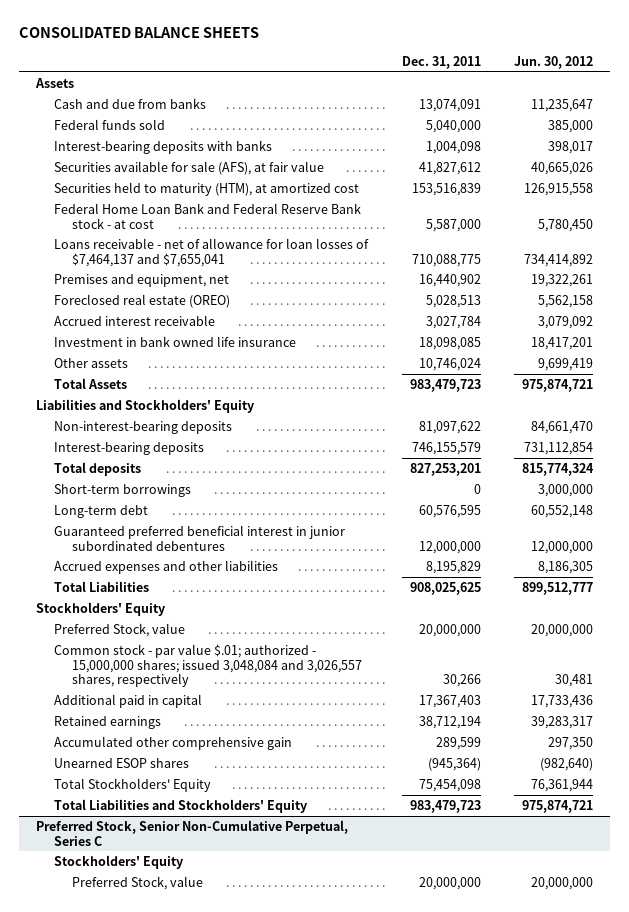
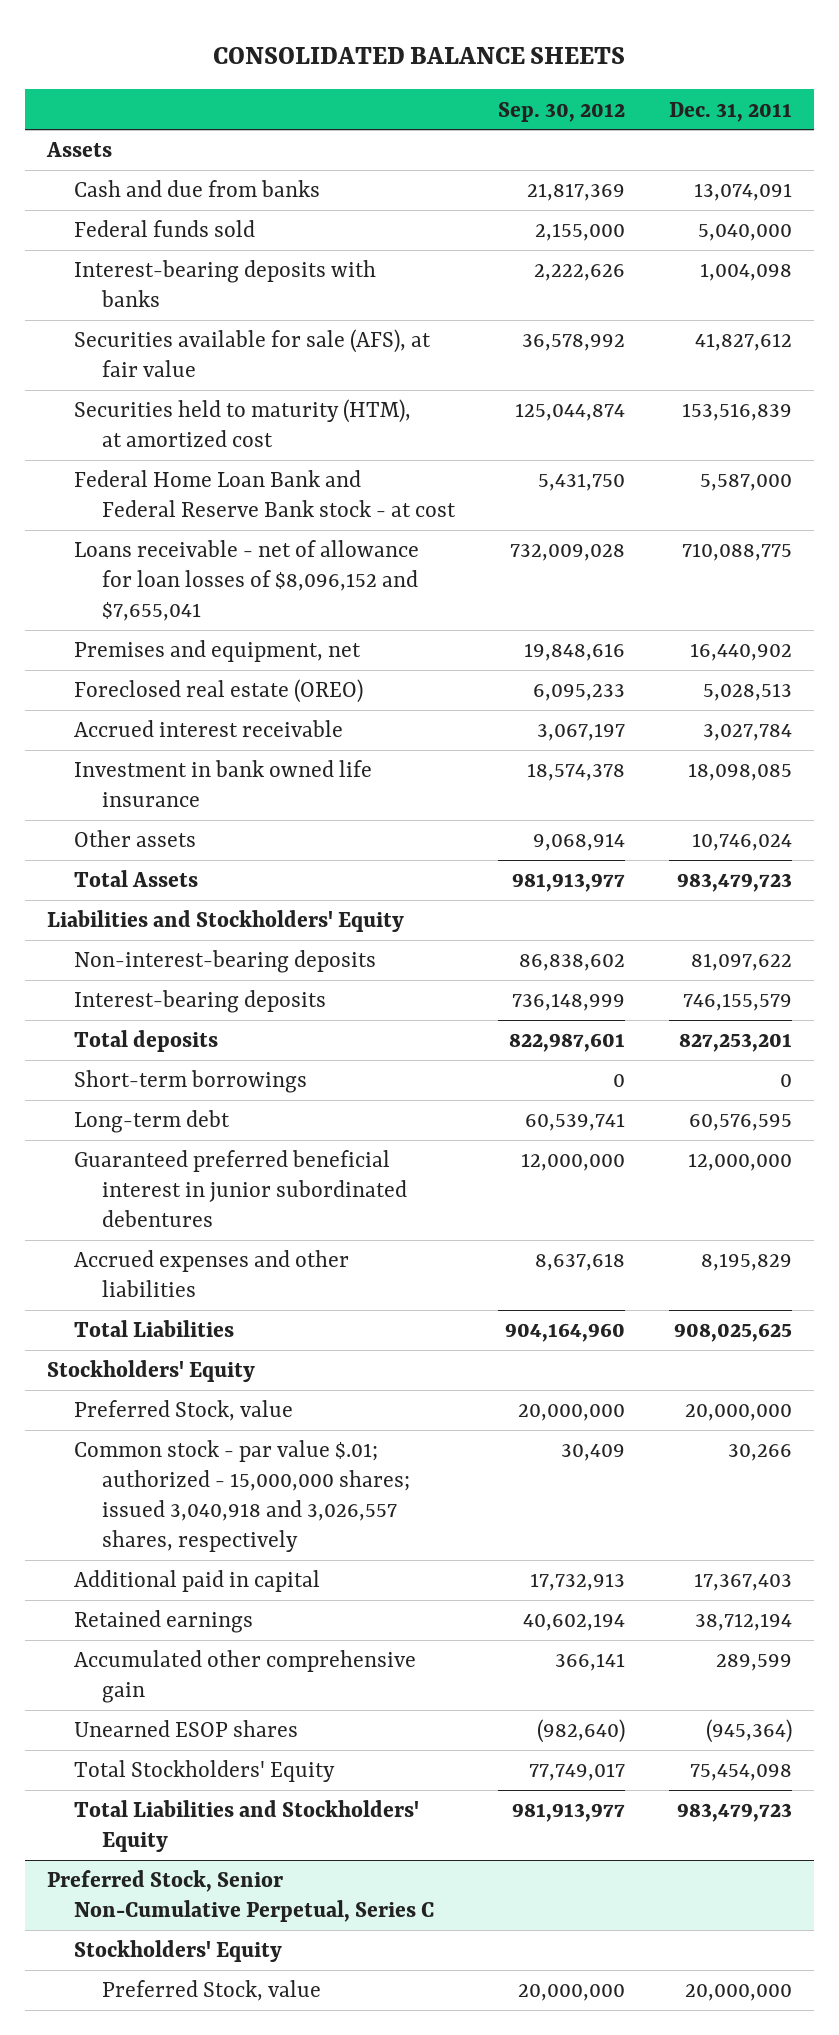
[514,56,594,70] Jun. 30, 2012 -> none
none -> [498,101,626,122] Sep. 30, 2012
[53,237,369,267] Loans receivable - net of allowance for loan losses of $7,464,137 and $7,655,041 -> [74,540,420,621] Loans receivable - net of allowance for loan losses of $8,096,152 and $7,655,041
[53,643,363,688] Common stock - par value $.01; authorized - 15,000,000 shares; issued 3,048,084 and 3,026,557 shares, respectively -> [74,1440,410,1552] Common stock - par value $.01; authorized - 15,000,000 shares; issued 3,040,918 and 3,026,557 shares, respectively

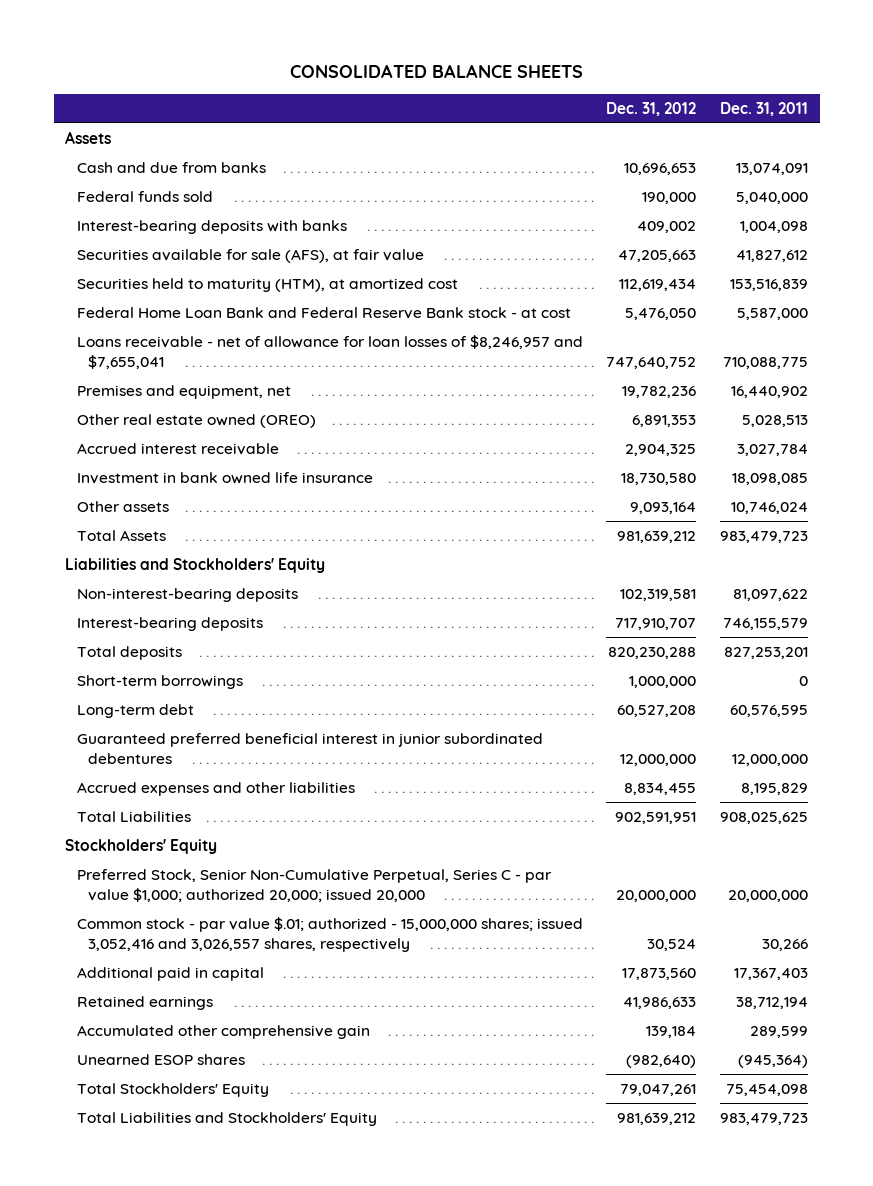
[498,101,626,122] Sep. 30, 2012 -> none
none -> [606,101,697,116] Dec. 31, 2012
[74,540,420,621] Loans receivable - net of allowance for loan losses of $8,096,152 and $7,655,041 -> [76,335,583,370] Loans receivable - net of allowance for loan losses of $8,246,957 and $7,655,041
[74,679,364,704] Foreclosed real estate (OREO) -> [76,414,316,429] Other real estate owned (OREO)
[74,1400,294,1422] Preferred Stock, value -> [76,869,552,903] Preferred Stock, Senior Non-Cumulative Perpetual, Series C - par value $1,000; authorized 20,000; issued 20,000
[74,1440,410,1552] Common stock - par value $.01; authorized - 15,000,000 shares; issued 3,040,918 and 3,026,557 shares, respectively -> [76,917,583,953] Common stock - par value $.01; authorized - 15,000,000 shares; issued 3,052,416 and 3,026,557 shares, respectively
[46,1870,435,1923] Preferred Stock, Senior Non-Cumulative Perpetual, Series C -> none
[74,1940,283,1963] Stockholders' Equity -> none
[101,1980,321,2002] Preferred Stock, value -> none

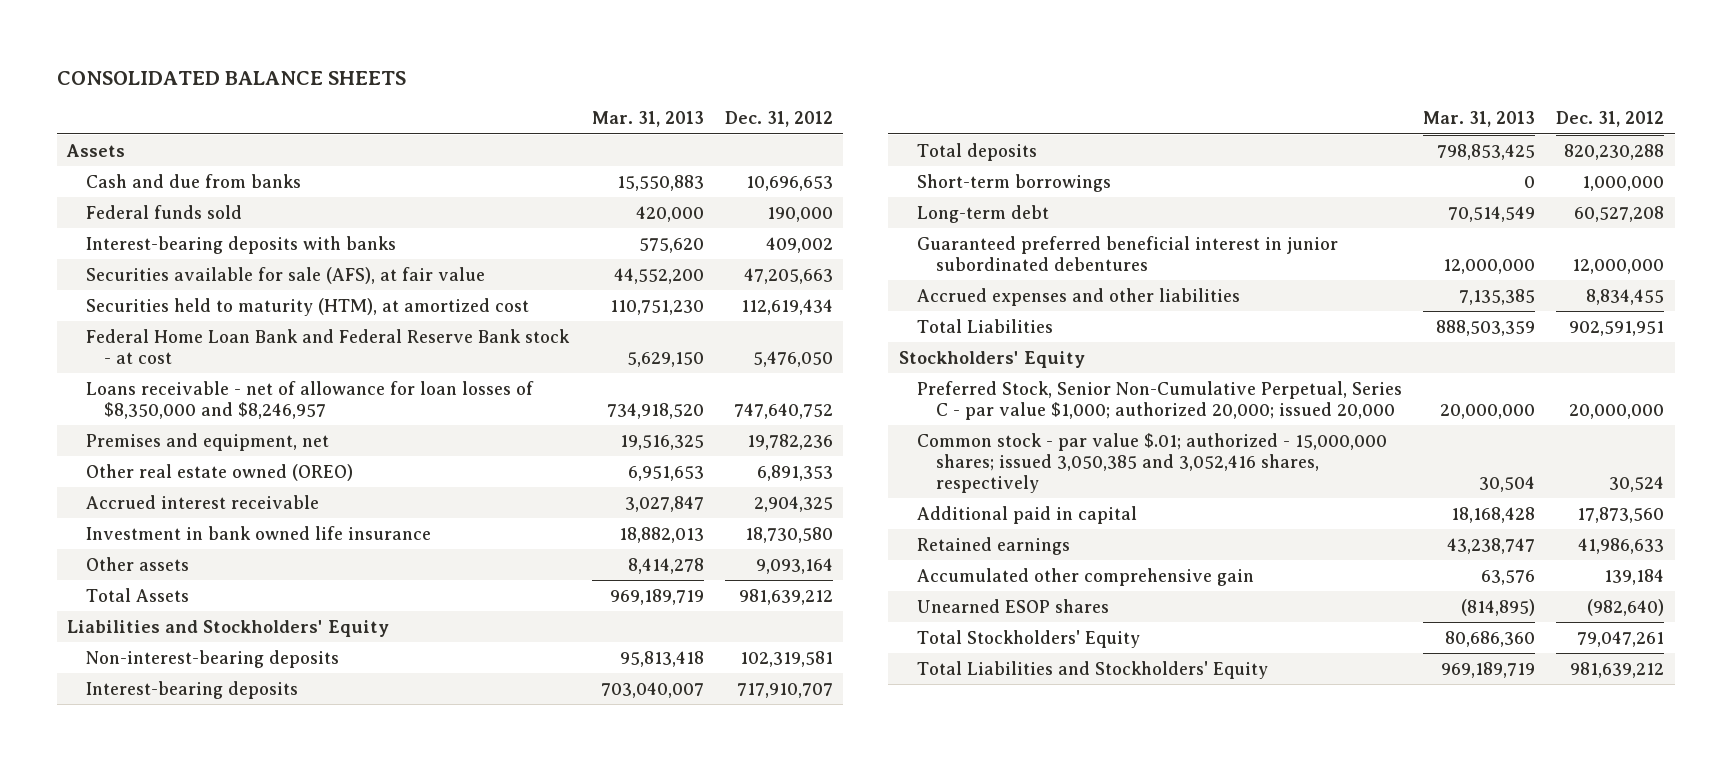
[719,101,808,116] Dec. 31, 2011 -> none
none -> [591,111,704,128] Mar. 31, 2013
[76,335,583,370] Loans receivable - net of allowance for loan losses of $8,246,957 and $7,655,041 -> [85,380,534,419] Loans receivable - net of allowance for loan losses of $8,350,000 and $8,246,957
[76,917,583,953] Common stock - par value $.01; authorized - 15,000,000 shares; issued 3,052,416 and 3,026,557 shares, respectively -> [917,432,1388,493] Common stock - par value $.01; authorized - 15,000,000 shares; issued 3,050,385 and 3,052,416 shares, respectively

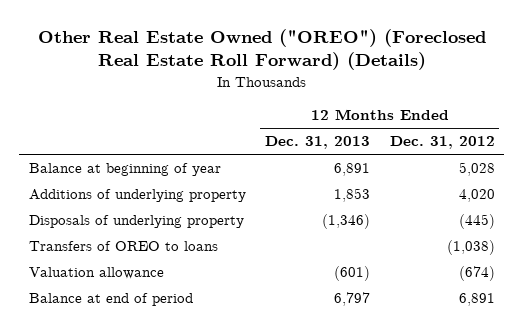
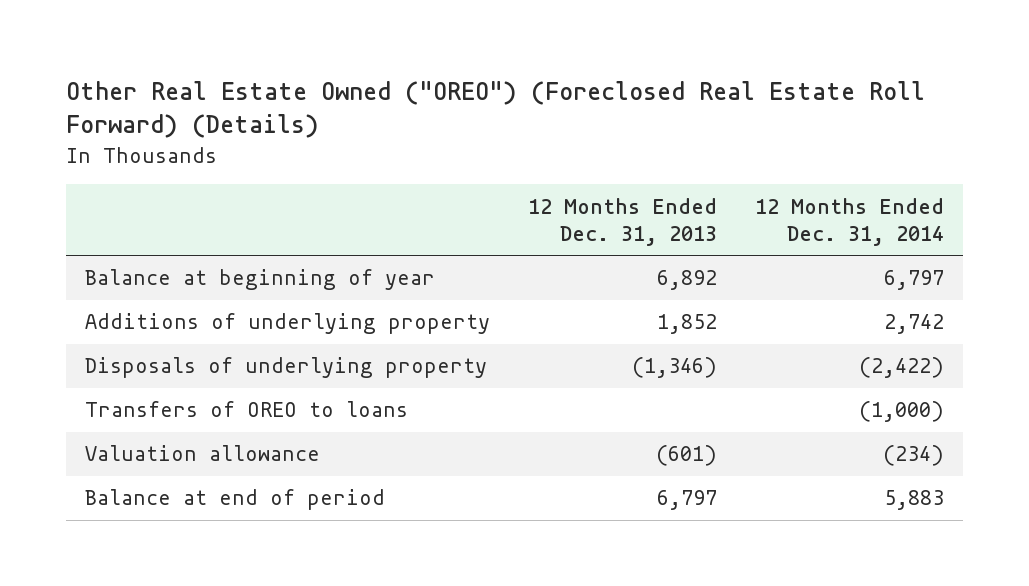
[389,136,495,150] Dec. 31, 2012 -> none
none -> [754,197,944,246] 12 Months Ended Dec. 31, 2014
[334,163,371,177] 6,891 -> [656,270,717,291] 6,892
[334,188,371,203] 1,853 -> [656,314,717,335] 1,852

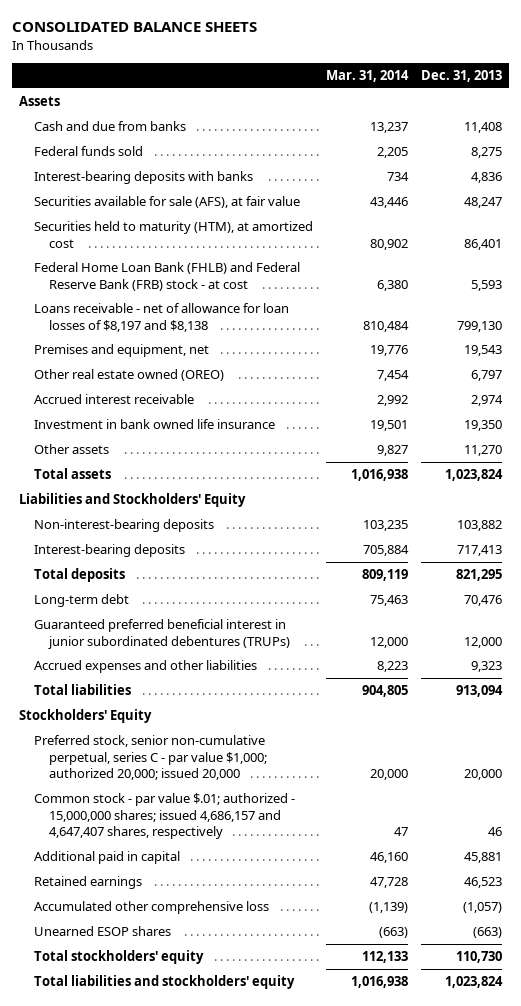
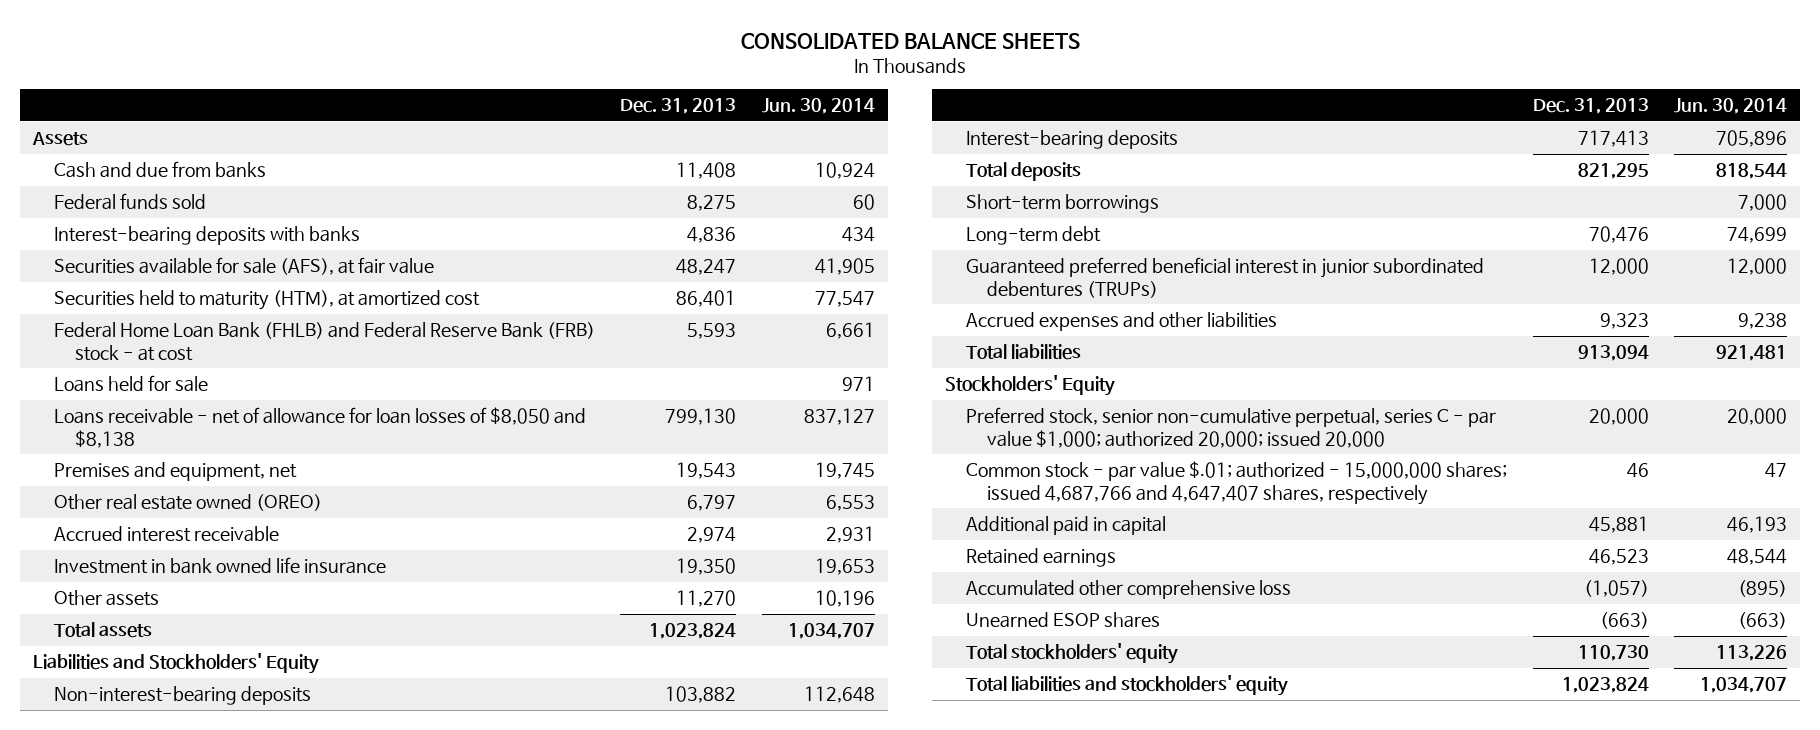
[326,69,410,82] Mar. 31, 2014 -> none
none -> [762,98,876,115] Jun. 30, 2014
none -> [53,375,208,393] Loans held for sale
[33,303,289,332] Loans receivable - net of allowance for loan losses of $8,197 and $8,138 -> [53,407,586,448] Loans receivable - net of allowance for loan losses of $8,050 and $8,138
none -> [966,194,1160,214] Short-term borrowings
[33,793,295,839] Common stock - par value $.01; authorized - 15,000,000 shares; issued 4,686,157 and 4,647,407 shares, respectively -> [966,461,1508,505] Common stock - par value $.01; authorized - 15,000,000 shares; issued 4,687,766 and 4,647,407 shares, respectively

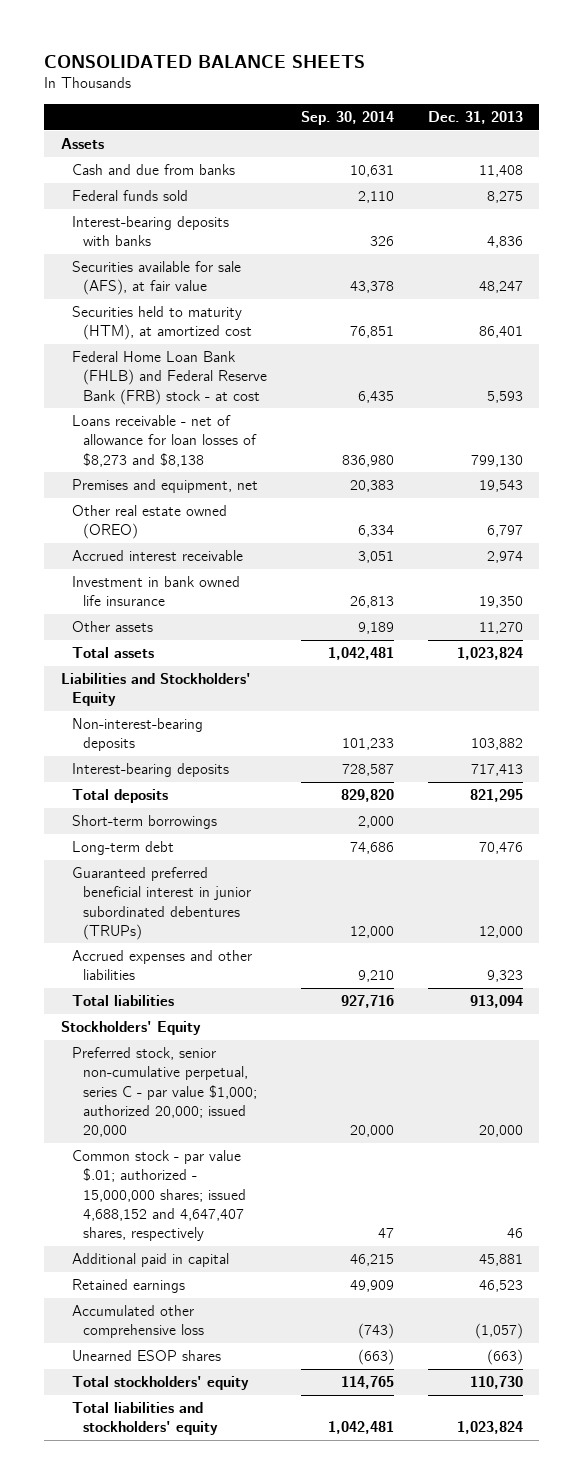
[762,98,876,115] Jun. 30, 2014 -> none
none -> [300,110,394,125] Sep. 30, 2014
[53,375,208,393] Loans held for sale -> none
[53,407,586,448] Loans receivable - net of allowance for loan losses of $8,050 and $8,138 -> [72,415,258,467] Loans receivable - net of allowance for loan losses of $8,273 and $8,138
[966,461,1508,505] Common stock - par value $.01; authorized - 15,000,000 shares; issued 4,687,766 and 4,647,407 shares, respectively -> [72,1150,247,1241] Common stock - par value $.01; authorized - 15,000,000 shares; issued 4,688,152 and 4,647,407 shares, respectively

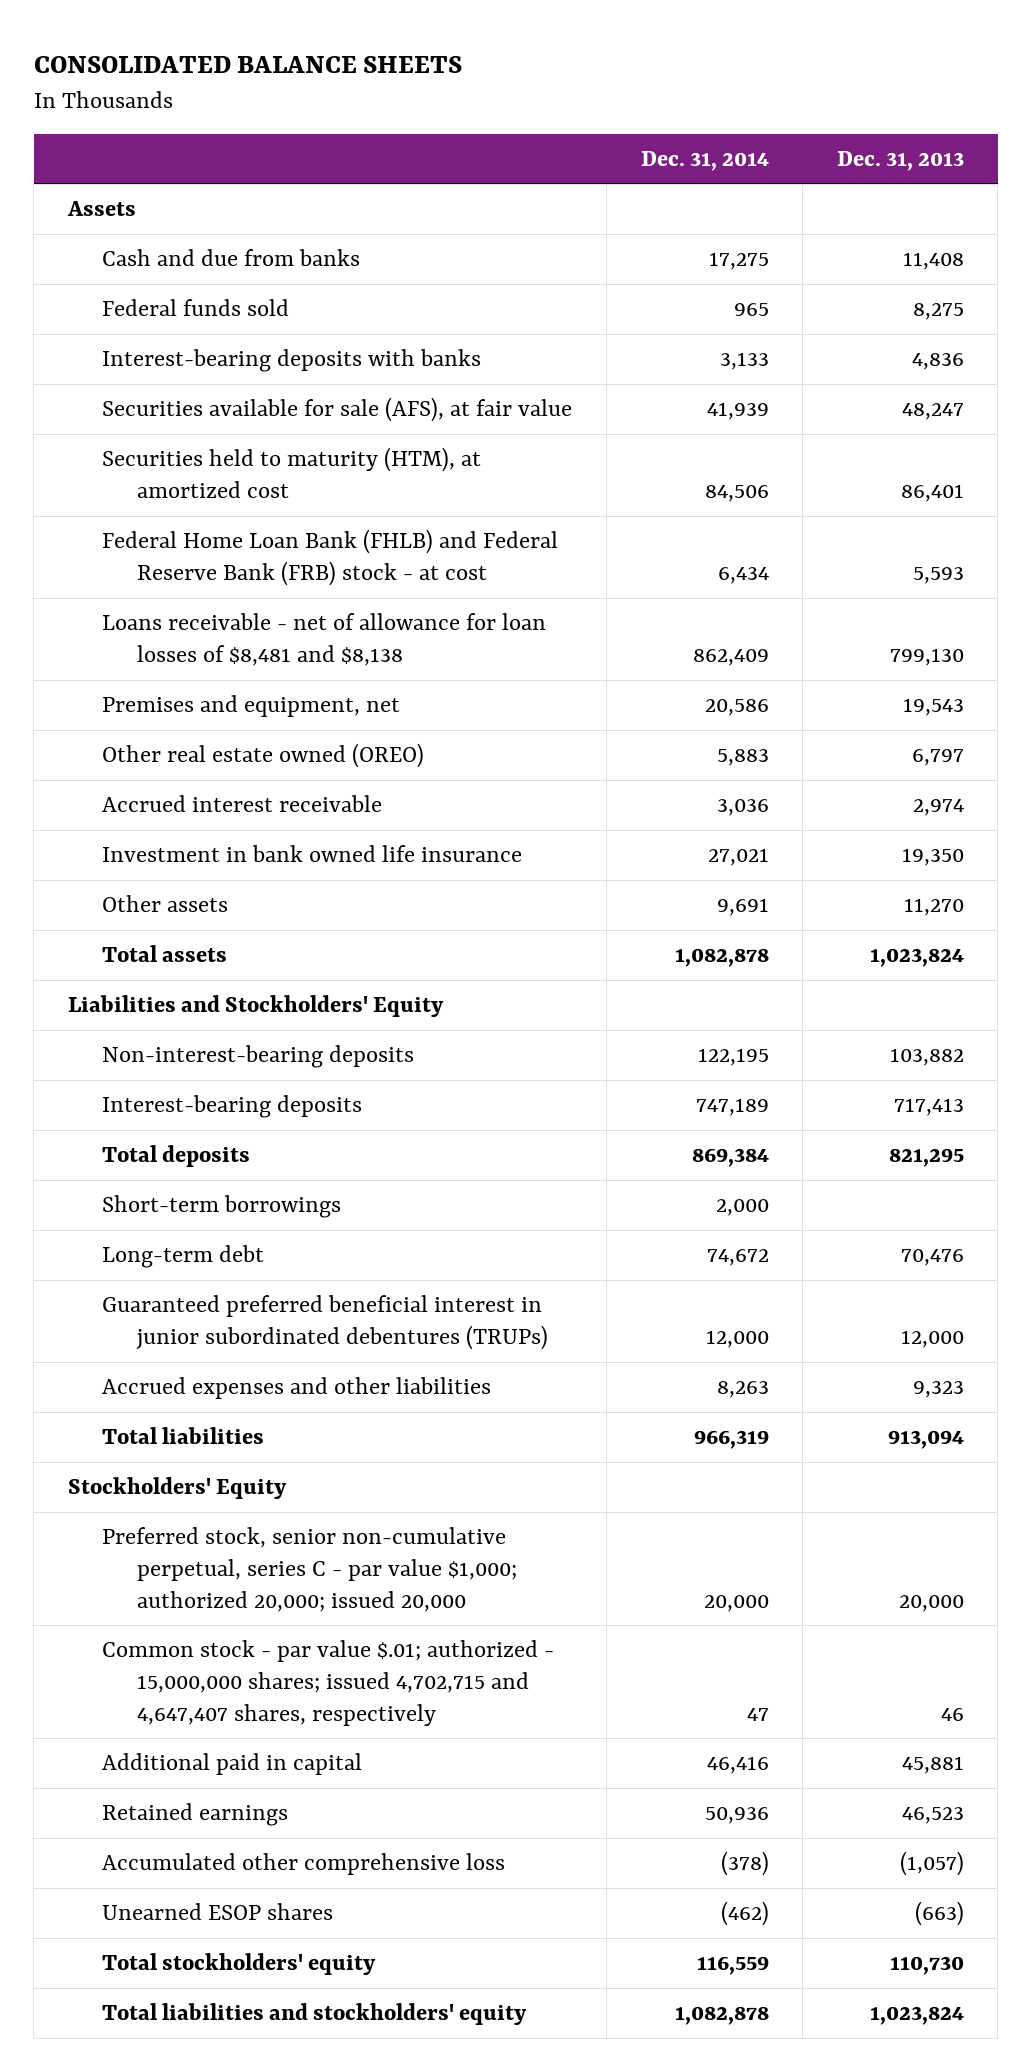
[300,110,394,125] Sep. 30, 2014 -> none
none -> [640,151,769,172] Dec. 31, 2014
[72,415,258,467] Loans receivable - net of allowance for loan losses of $8,273 and $8,138 -> [102,613,547,667] Loans receivable - net of allowance for loan losses of $8,481 and $8,138
[72,1150,247,1241] Common stock - par value $.01; authorized - 15,000,000 shares; issued 4,688,152 and 4,647,407 shares, respectively -> [102,1640,555,1726] Common stock - par value $.01; authorized - 15,000,000 shares; issued 4,702,715 and 4,647,407 shares, respectively

